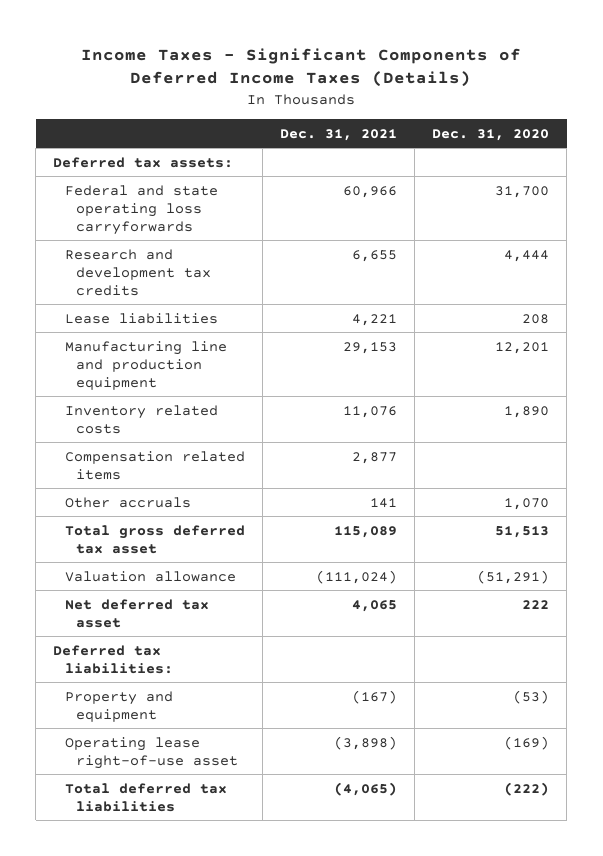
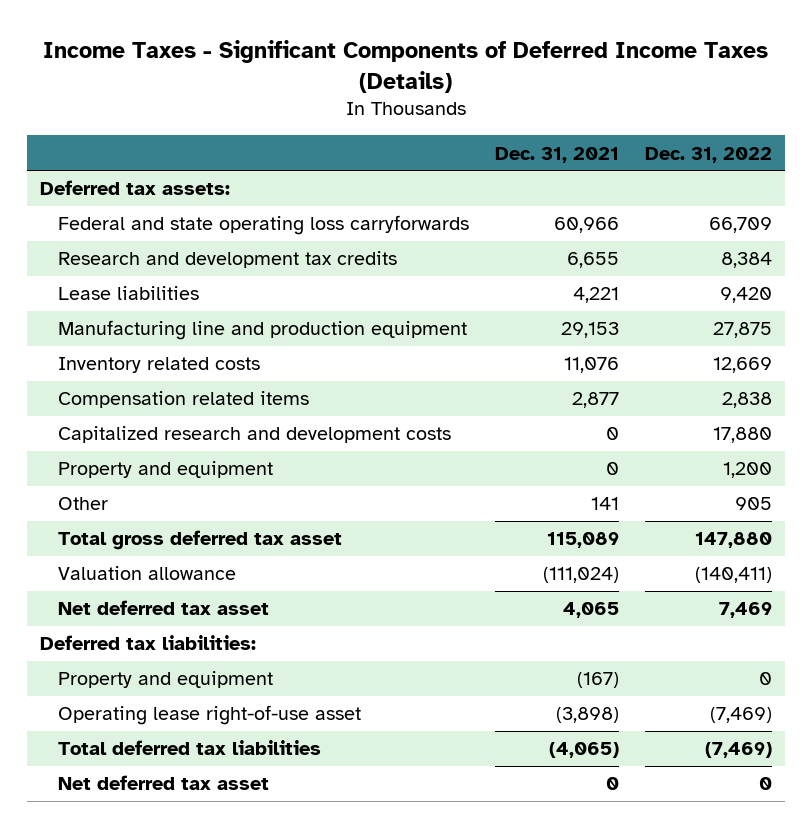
[432,128,550,141] Dec. 31, 2020 -> none
none -> [645,146,773,163] Dec. 31, 2022
none -> [57,426,451,444] Capitalized research and development costs
none -> [57,461,273,479] Property and equipment
[64,496,191,508] Other accruals -> [57,497,108,511] Other
none -> [57,775,269,791] Net deferred tax asset

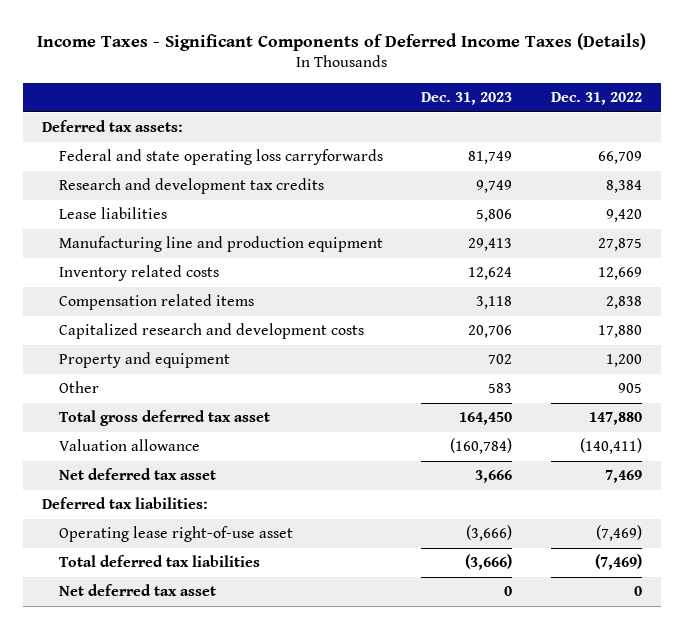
[494,146,619,163] Dec. 31, 2021 -> none
none -> [421,92,513,106] Dec. 31, 2023
[57,671,273,689] Property and equipment -> none

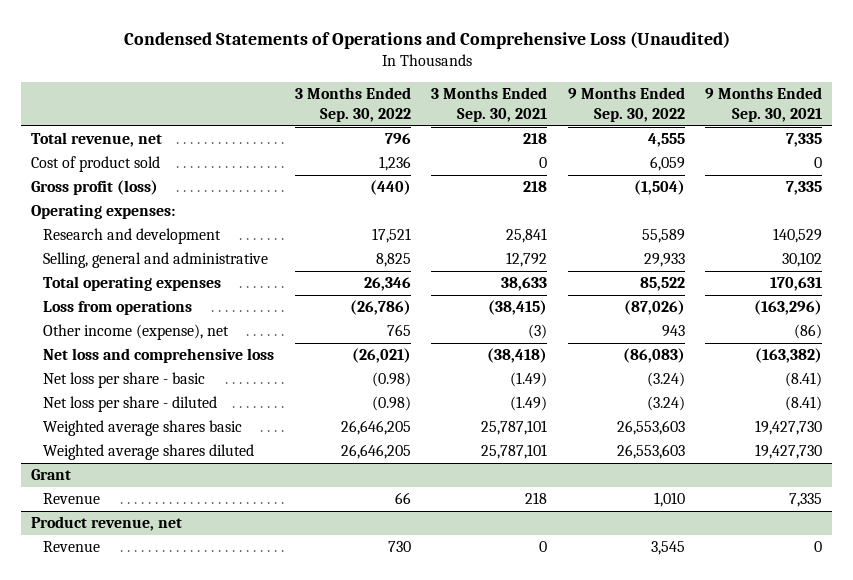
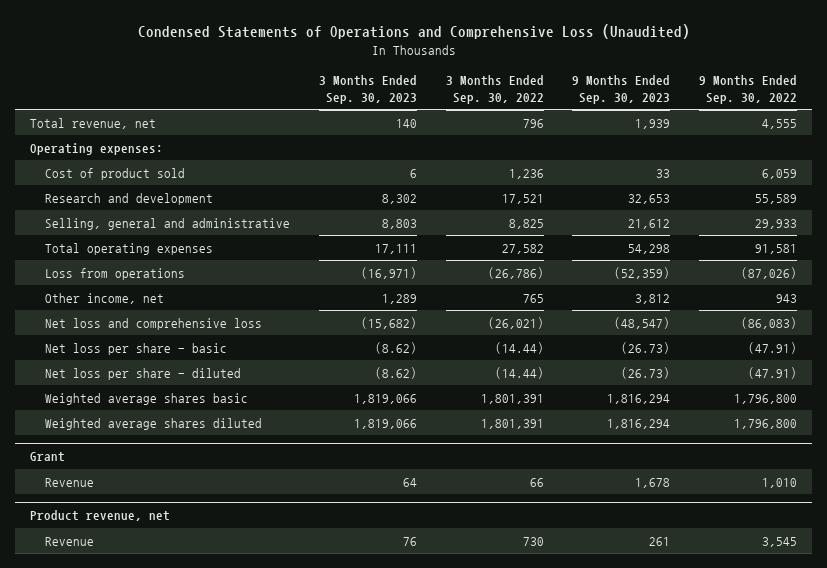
[431,87,548,123] 3 Months Ended Sep. 30, 2021 -> none
[705,87,823,123] 9 Months Ended Sep. 30, 2021 -> none
none -> [318,74,417,104] 3 Months Ended Sep. 30, 2023
none -> [572,74,671,104] 9 Months Ended Sep. 30, 2023
[31,180,159,196] Gross profit (loss) -> none
[31,156,161,173] Cost of product sold -> [44,167,185,180] Cost of product sold
[363,277,411,292] 26,346 -> [501,243,544,254] 27,582
[639,277,685,292] 85,522 -> [755,243,798,254] 91,581
[43,324,230,341] Other income (expense), net -> [44,292,164,304] Other income, net
[371,372,411,388] (0.98) -> [494,341,544,354] (14.44)
[646,372,685,388] (3.24) -> [748,341,798,354] (47.91)
[371,396,411,412] (0.98) -> [494,366,544,379] (14.44)
[646,396,685,412] (3.24) -> [748,366,798,379] (47.91)
[340,420,411,436] 26,646,205 -> [480,393,544,404] 1,801,391
[616,420,685,436] 26,553,603 -> [734,393,798,404] 1,796,800
[340,444,411,460] 26,646,205 -> [480,418,544,429] 1,801,391
[616,444,685,460] 26,553,603 -> [734,418,798,429] 1,796,800

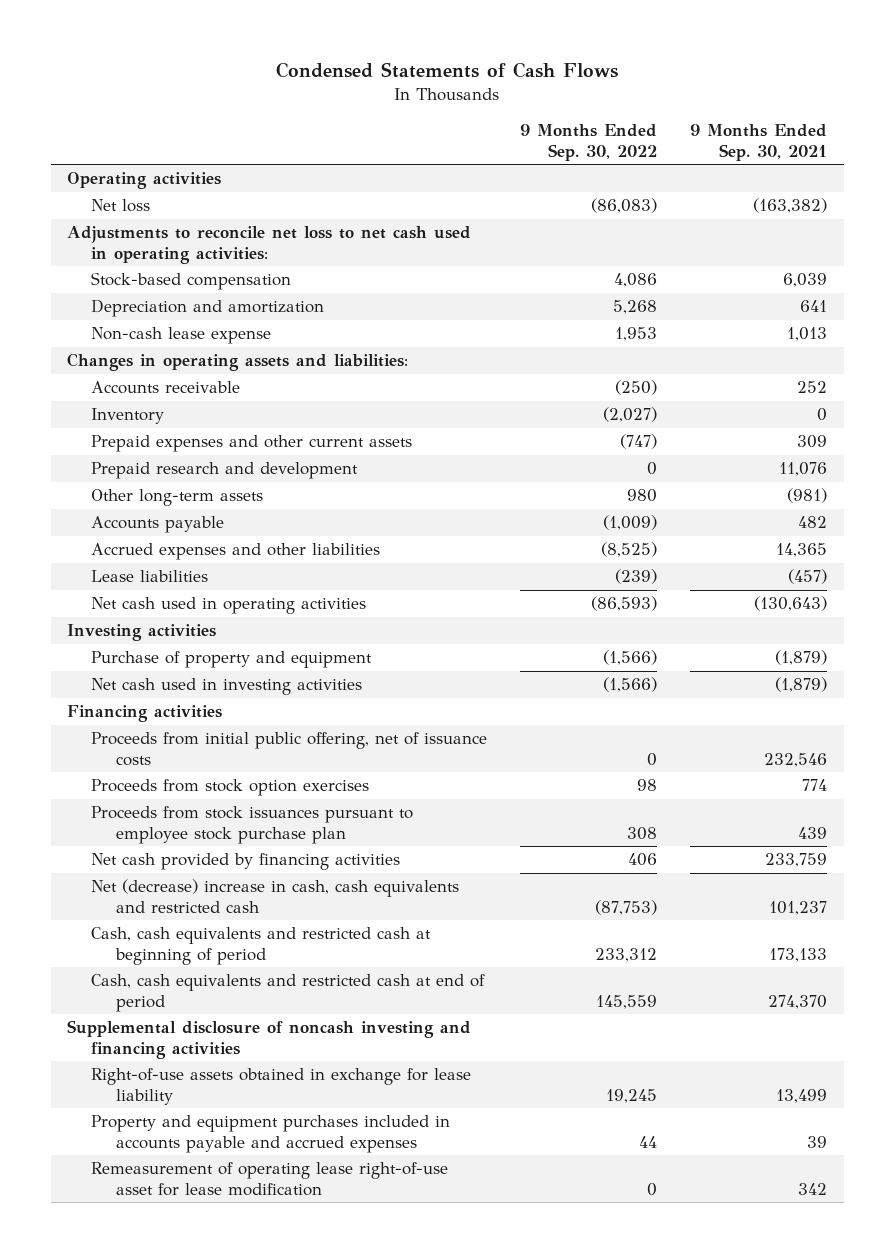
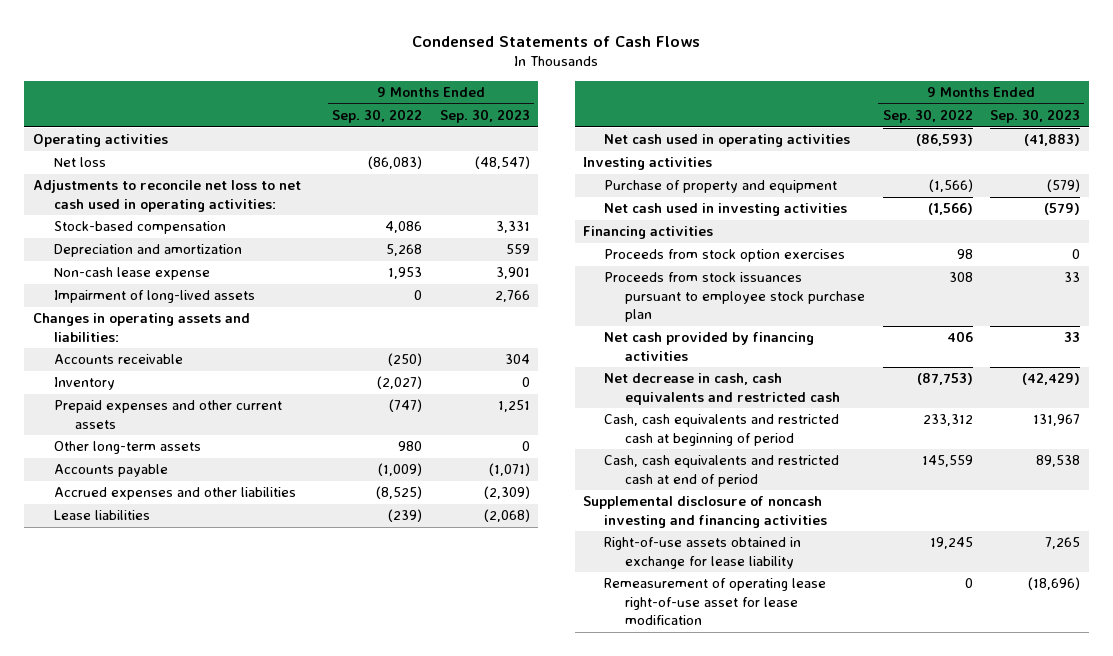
[690,124,828,161] 9 Months Ended Sep. 30, 2021 -> none
none -> [439,109,530,124] Sep. 30, 2023
none -> [53,290,255,304] Impairment of long-lived assets
[91,462,359,480] Prepaid research and development -> none
[91,732,488,766] Proceeds from initial public offering, net of issuance costs -> none
[91,879,460,913] Net (decrease) increase in cash, cash equivalents and restricted cash -> [604,373,841,405] Net decrease in cash, cash equivalents and restricted cash
[91,1115,451,1153] Property and equipment purchases included in accounts payable and accrued expenses -> none

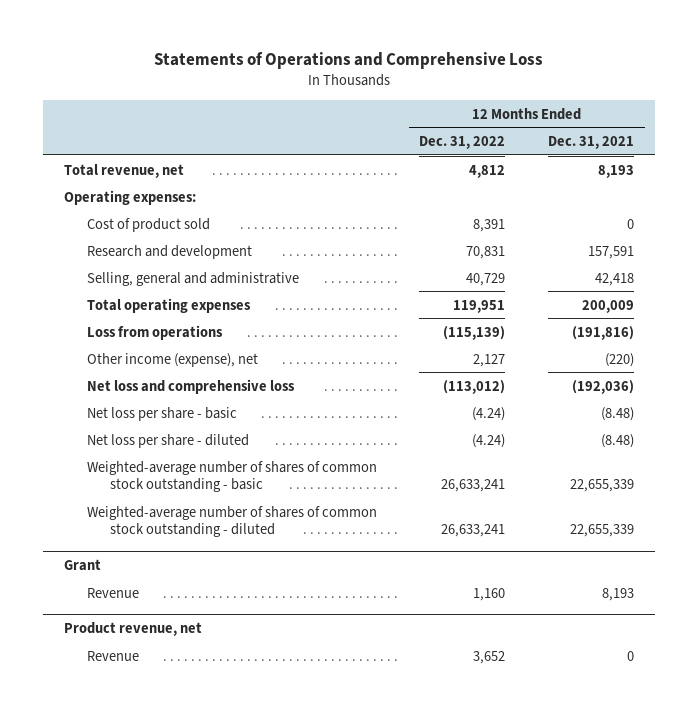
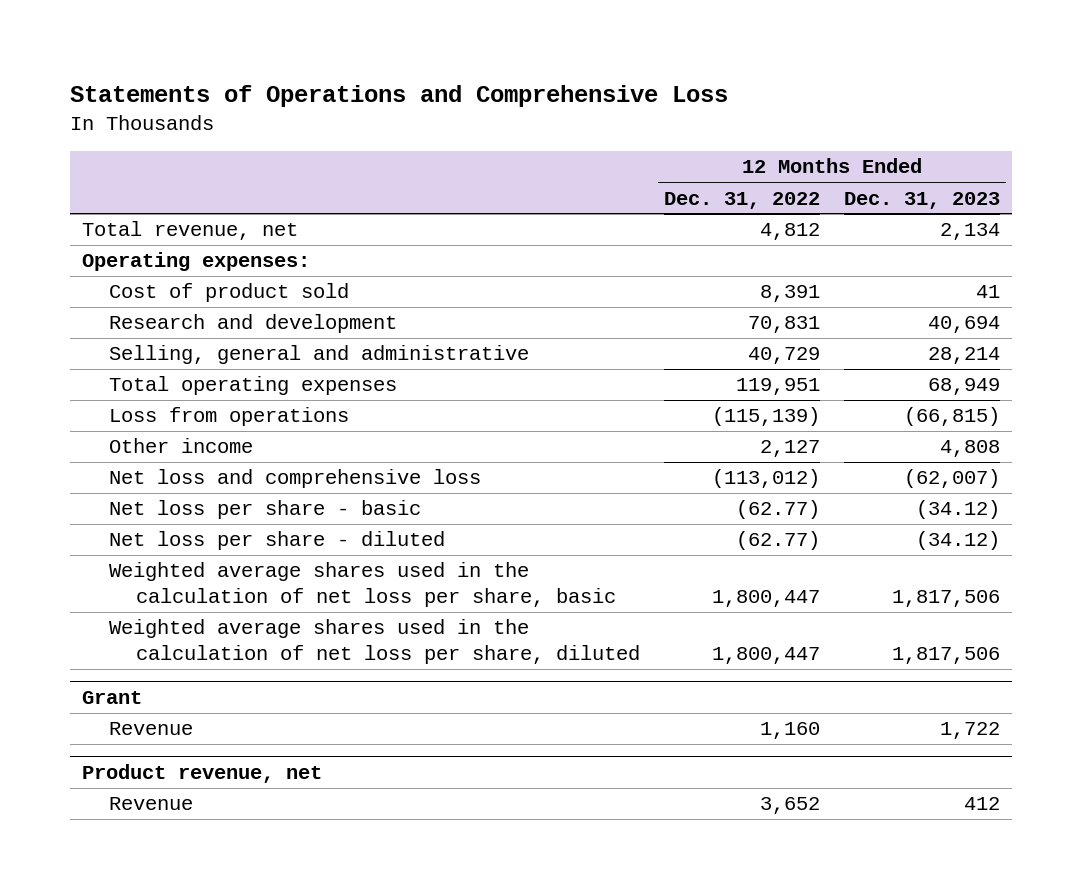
[548,135,635,149] Dec. 31, 2021 -> none
none -> [844,191,1001,209] Dec. 31, 2023
[86,352,258,367] Other income (expense), net -> [109,438,254,454] Other income
[472,406,506,421] (4.24) -> [736,500,821,520] (62.77)
[472,433,506,448] (4.24) -> [736,531,821,551] (62.77)
[86,460,377,493] Weighted-average number of shares of common stock outstanding - basic -> [109,562,617,607] Weighted average shares used in the calculation of net loss per share, basic
[441,479,506,493] 26,633,241 -> [712,589,821,607] 1,800,447
[86,505,377,538] Weighted-average number of shares of common stock outstanding - diluted -> [109,619,641,664] Weighted average shares used in the calculation of net loss per share, diluted
[441,524,506,538] 26,633,241 -> [712,646,821,664] 1,800,447

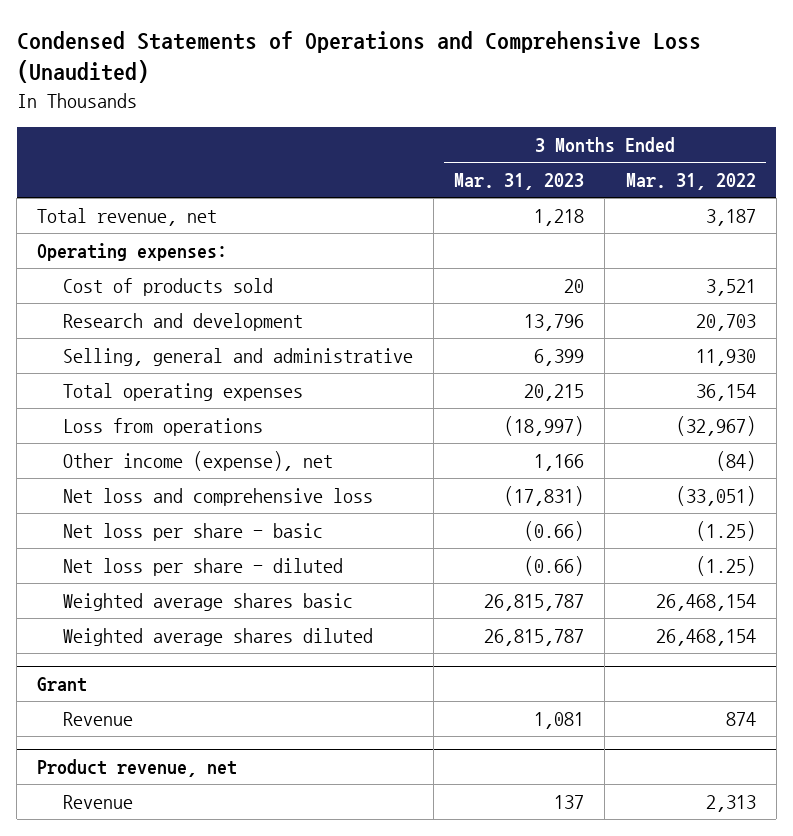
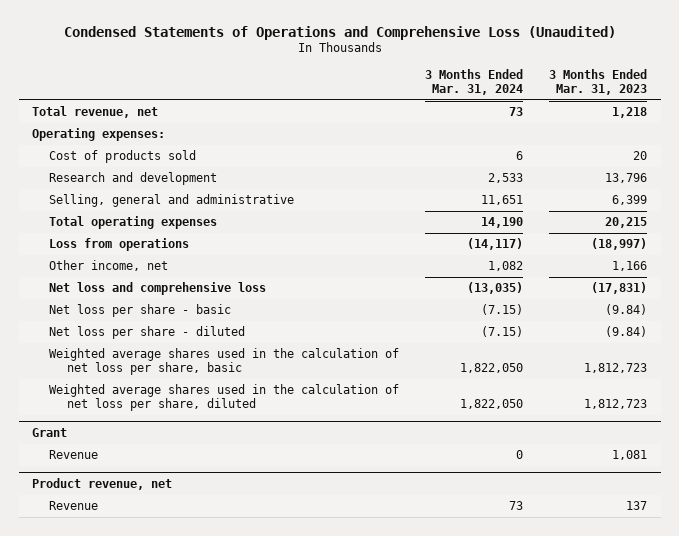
[625,173,756,191] Mar. 31, 2022 -> none
none -> [425,69,524,95] 3 Months Ended Mar. 31, 2024
[62,451,333,472] Other income (expense), net -> [49,260,169,272] Other income, net
[524,521,585,542] (0.66) -> [605,304,648,316] (9.84)
[524,556,585,577] (0.66) -> [605,326,648,338] (9.84)
[62,593,353,612] Weighted average shares basic -> [49,348,400,375] Weighted average shares used in the calculation of net loss per share, basic
[484,594,585,612] 26,815,787 -> [584,362,648,373] 1,812,723
[62,628,373,647] Weighted average shares diluted -> [49,384,400,411] Weighted average shares used in the calculation of net loss per share, diluted
[484,629,585,647] 26,815,787 -> [584,398,648,409] 1,812,723

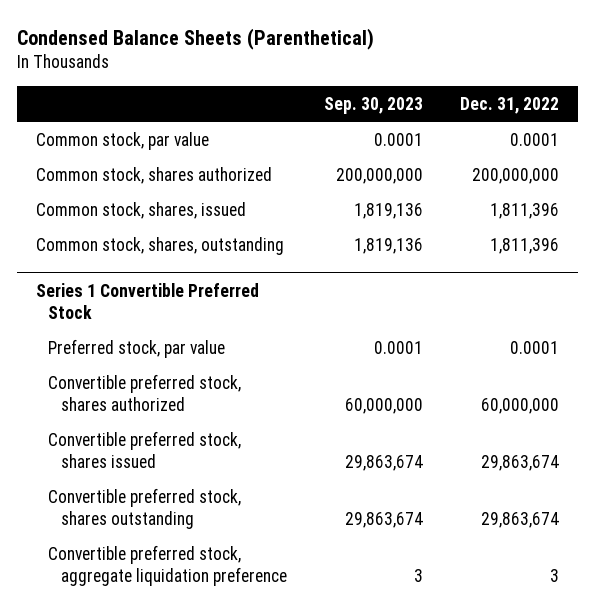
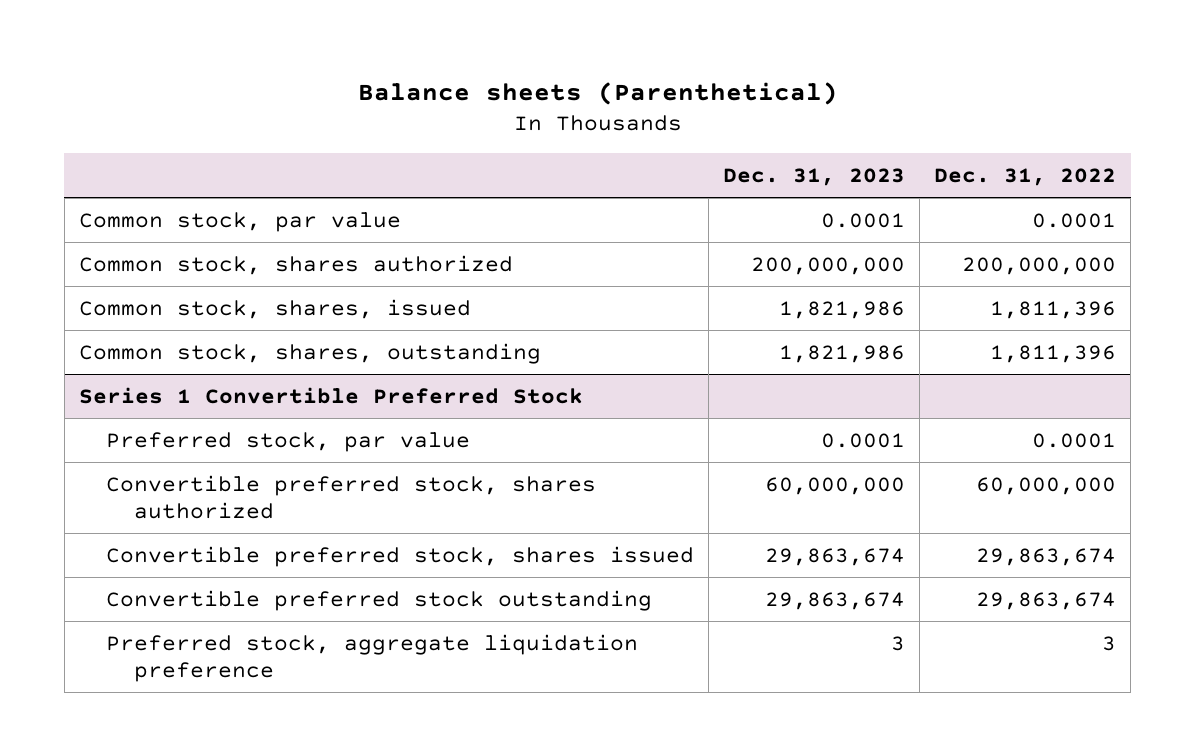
[17,27,375,50] Condensed Balance Sheets (Parenthetical) -> [357,81,838,105] Balance sheets (Parenthetical)
[324,96,424,114] Sep. 30, 2023 -> none
none -> [723,167,906,186] Dec. 31, 2023
[48,487,242,529] Convertible preferred stock, shares outstanding -> [106,589,653,611] Convertible preferred stock outstanding
[48,544,288,586] Convertible preferred stock, aggregate liquidation preference -> [106,633,639,682] Preferred stock, aggregate liquidation preference

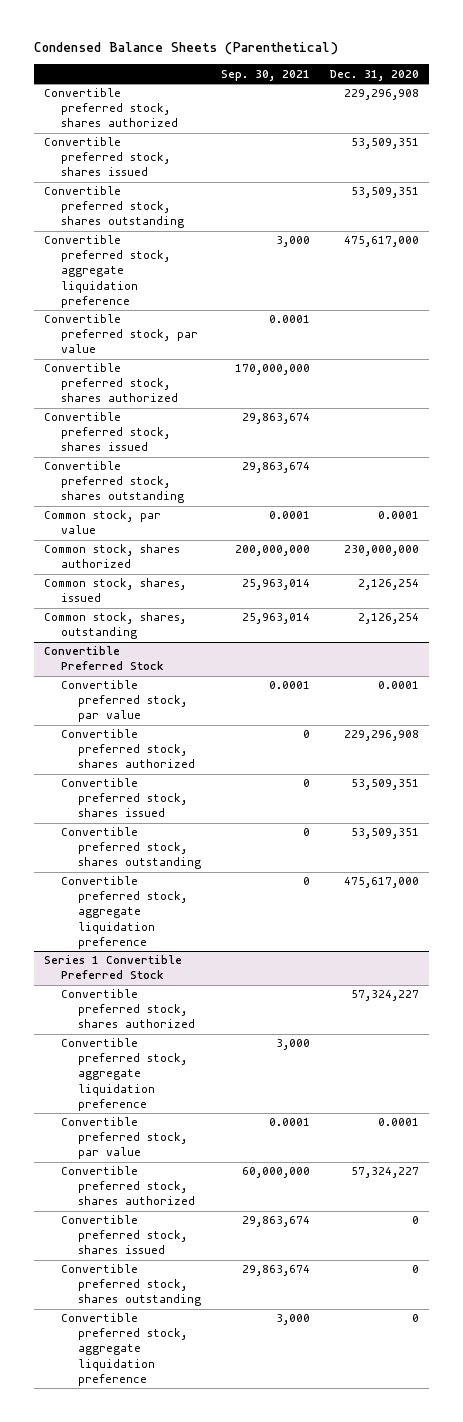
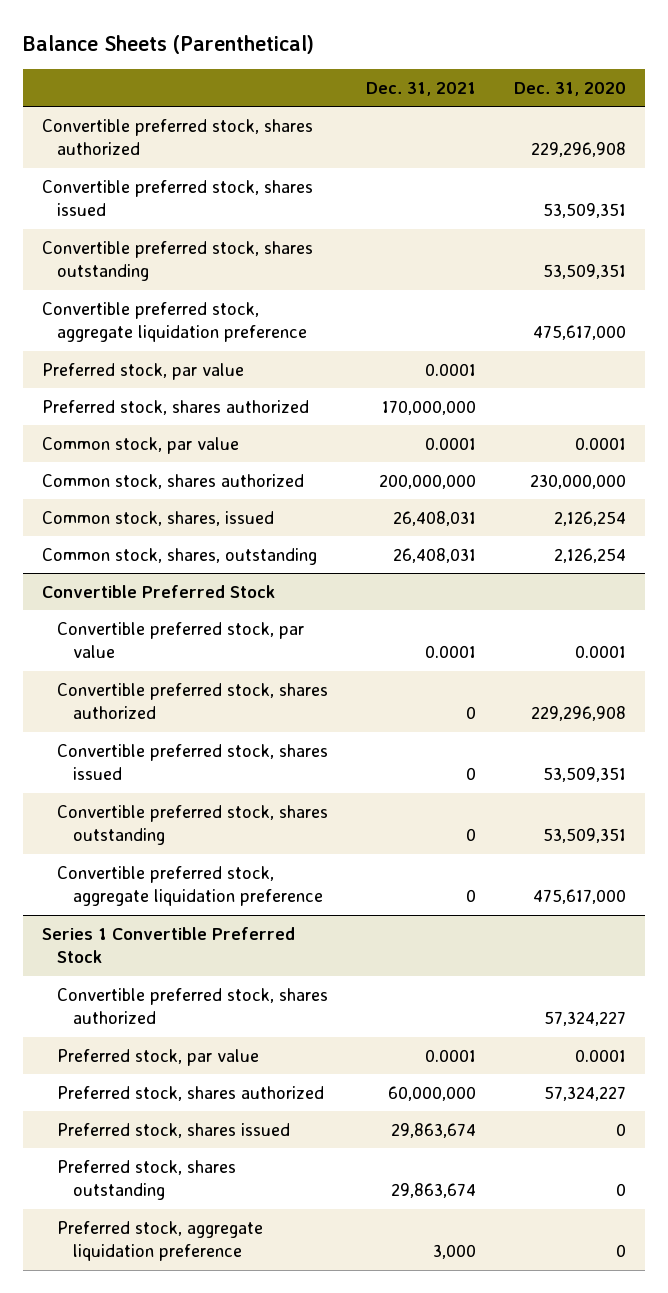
[33,42,338,56] Condensed Balance Sheets (Parenthetical) -> [22,35,314,55] Balance Sheets (Parenthetical)
[221,69,311,81] Sep. 30, 2021 -> none
none -> [366,81,477,96] Dec. 31, 2021
[43,412,171,452] Convertible preferred stock, shares issued -> none
[43,461,185,504] Convertible preferred stock, shares outstanding -> none
[43,314,199,354] Convertible preferred stock, par value -> [41,362,244,380] Preferred stock, par value
[43,363,179,403] Convertible preferred stock, shares authorized -> [41,399,309,415] Preferred stock, shares authorized
[61,1038,188,1111] Convertible preferred stock, aggregate liquidation preference -> none
[61,1117,188,1160] Convertible preferred stock, par value -> [57,1048,260,1066] Preferred stock, par value
[61,1166,196,1206] Convertible preferred stock, shares authorized -> [57,1085,325,1101] Preferred stock, shares authorized
[61,1215,188,1255] Convertible preferred stock, shares issued -> [57,1122,291,1138] Preferred stock, shares issued
[61,1264,202,1307] Convertible preferred stock, shares outstanding -> [57,1159,237,1201] Preferred stock, shares outstanding
[61,1313,188,1386] Convertible preferred stock, aggregate liquidation preference -> [57,1220,264,1262] Preferred stock, aggregate liquidation preference

